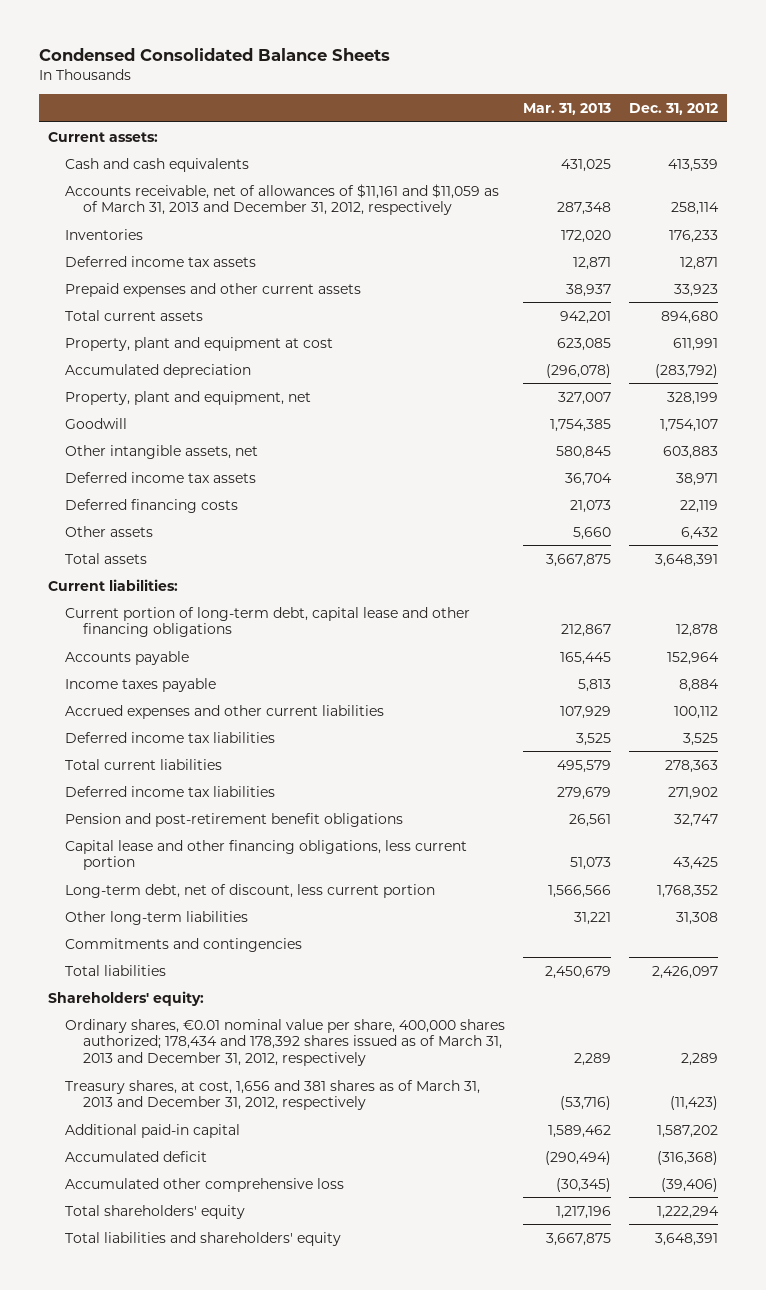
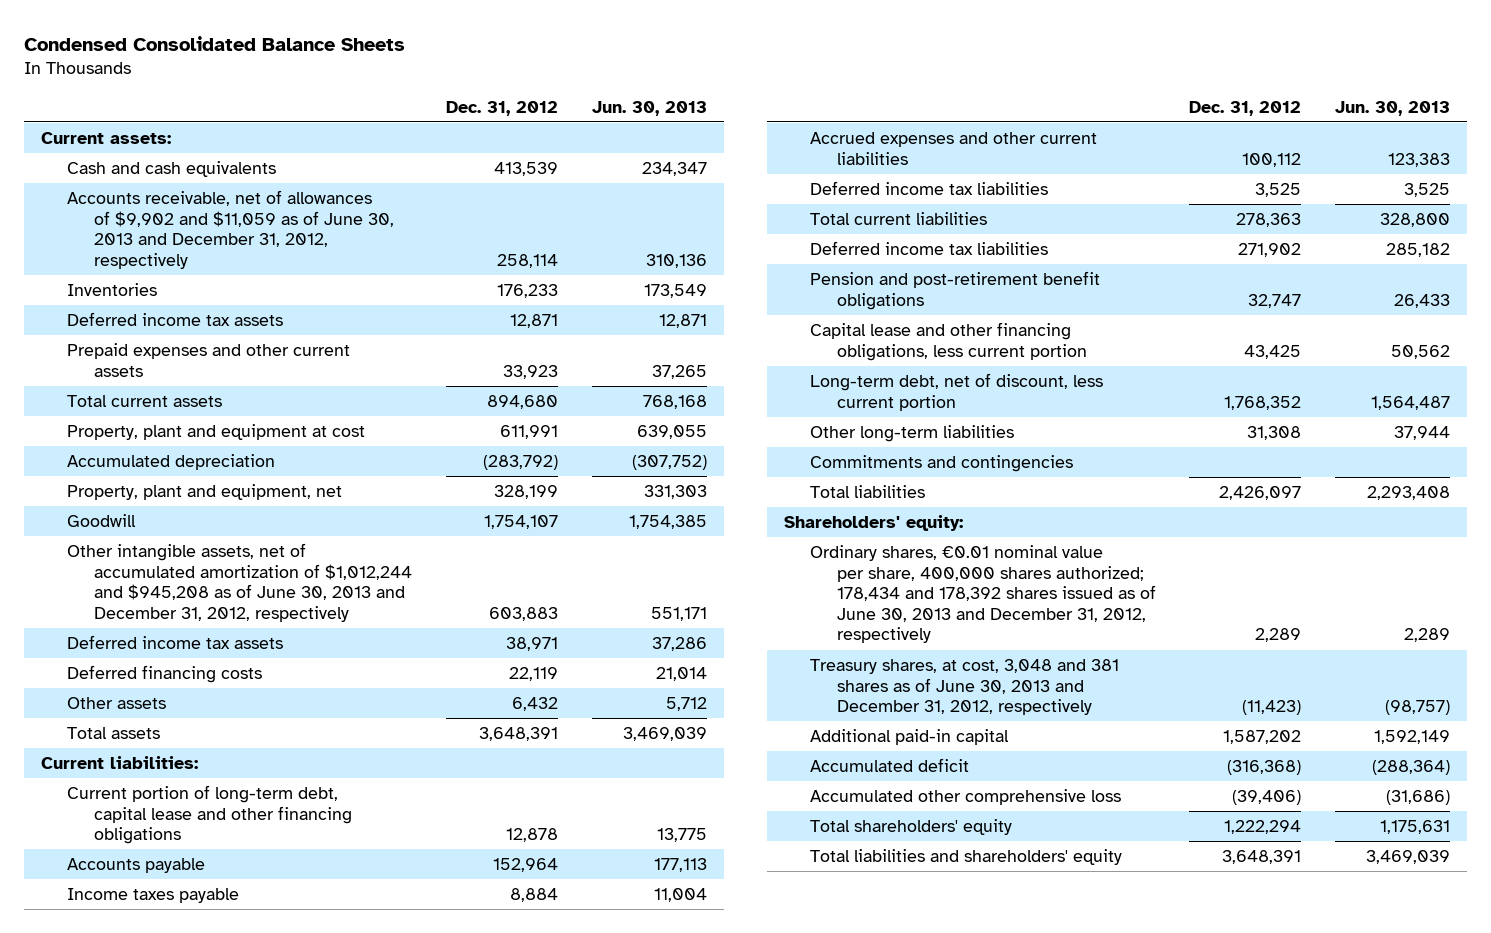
[523,102,612,115] Mar. 31, 2013 -> none
none -> [592,100,708,116] Jun. 30, 2013
[65,183,500,216] Accounts receivable, net of allowances of $11,161 and $11,059 as of March 31, 2013 and December 31, 2012, respectively -> [67,190,394,269] Accounts receivable, net of allowances of $9,902 and $11,059 as of June 30, 2013 and December 31, 2012, respectively
[65,444,259,459] Other intangible assets, net -> [67,543,412,622] Other intangible assets, net of accumulated amortization of $1,012,244 and $945,208 as of June 30, 2013 and December 31, 2012, respectively
[65,1018,506,1067] Ordinary shares, €0.01 nominal value per share, 400,000 shares authorized; 178,434 and 178,392 shares issued as of March 31, 2013 and December 31, 2012, respectively -> [810,545,1156,644] Ordinary shares, €0.01 nominal value per share, 400,000 shares authorized; 178,434 and 178,392 shares issued as of June 30, 2013 and December 31, 2012, respectively
[65,1079,481,1111] Treasury shares, at cost, 1,656 and 381 shares as of March 31, 2013 and December 31, 2012, respectively -> [810,659,1120,716] Treasury shares, at cost, 3,048 and 381 shares as of June 30, 2013 and December 31, 2012, respectively

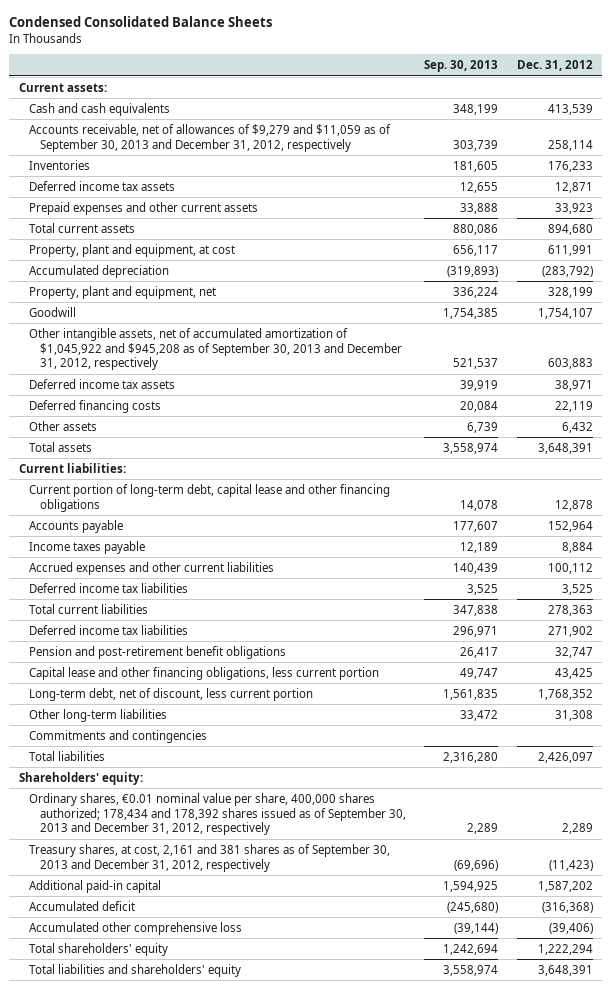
[592,100,708,116] Jun. 30, 2013 -> none
none -> [424,60,499,73] Sep. 30, 2013
[67,190,394,269] Accounts receivable, net of allowances of $9,902 and $11,059 as of June 30, 2013 and December 31, 2012, respectively -> [29,123,392,152] Accounts receivable, net of allowances of $9,279 and $11,059 as of September 30, 2013 and December 31, 2012, respectively
[67,424,366,441] Property, plant and equipment at cost -> [29,243,236,257] Property, plant and equipment, at cost
[67,543,412,622] Other intangible assets, net of accumulated amortization of $1,012,244 and $945,208 as of June 30, 2013 and December 31, 2012, respectively -> [29,327,402,371] Other intangible assets, net of accumulated amortization of $1,045,922 and $945,208 as of September 30, 2013 and December 31, 2012, respectively
[810,545,1156,644] Ordinary shares, €0.01 nominal value per share, 400,000 shares authorized; 178,434 and 178,392 shares issued as of June 30, 2013 and December 31, 2012, respectively -> [29,792,406,836] Ordinary shares, €0.01 nominal value per share, 400,000 shares authorized; 178,434 and 178,392 shares issued as of September 30, 2013 and December 31, 2012, respectively
[810,659,1120,716] Treasury shares, at cost, 3,048 and 381 shares as of June 30, 2013 and December 31, 2012, respectively -> [29,843,391,872] Treasury shares, at cost, 2,161 and 381 shares as of September 30, 2013 and December 31, 2012, respectively

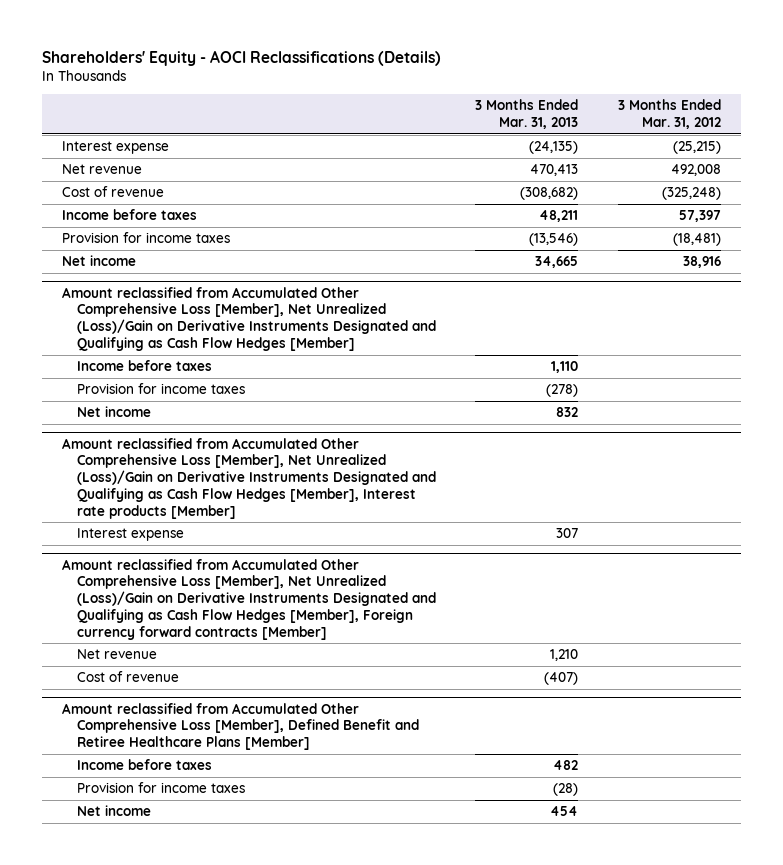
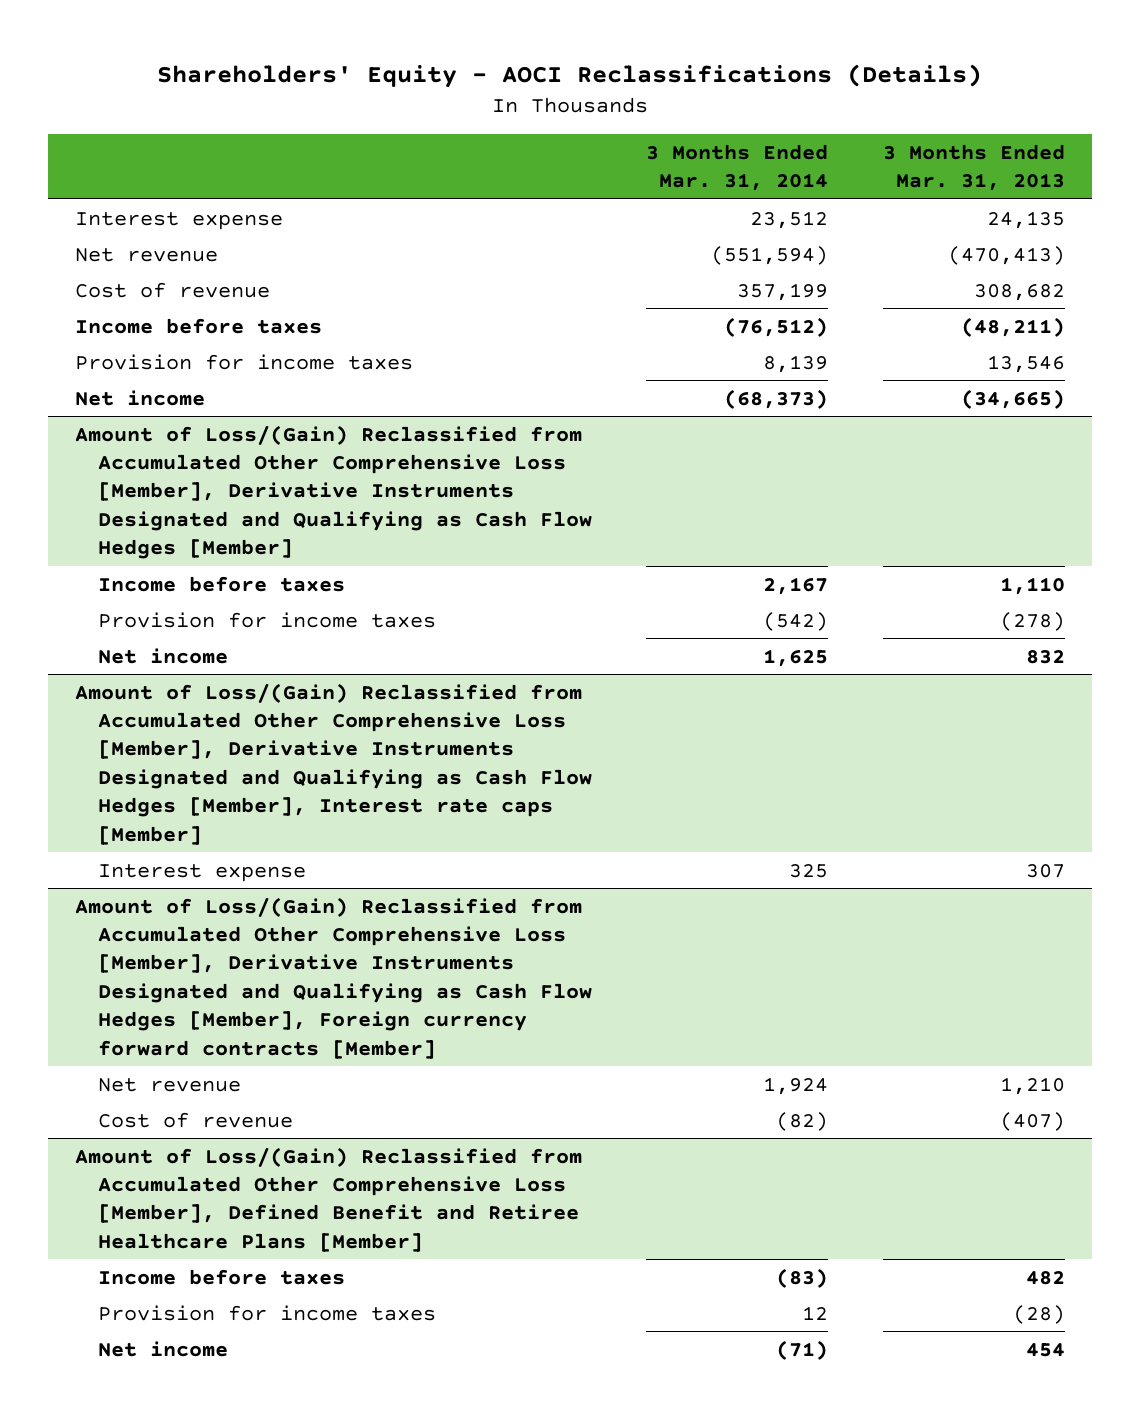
[618,99,722,130] 3 Months Ended Mar. 31, 2012 -> none
none -> [646,143,829,192] 3 Months Ended Mar. 31, 2014
[529,141,579,155] (24,135) -> [986,210,1065,229] 24,135
[530,164,579,177] 470,413 -> [947,245,1065,265] (470,413)
[520,187,579,201] (308,682) -> [973,283,1065,301] 308,682
[539,210,579,223] 48,211 -> [960,316,1065,337] (48,211)
[529,233,579,247] (13,546) -> [986,354,1065,373] 13,546
[535,256,579,269] 34,665 -> [960,388,1065,409] (34,665)
[61,286,436,351] Amount reclassified from Accumulated Other Comprehensive Loss [Member], Net Unrealized (Loss)/Gain on Derivative Instruments Designated and Qualifying as Cash Flow Hedges [Member] -> [75,424,592,560] Amount of Loss/(Gain) Reclassified from Accumulated Other Comprehensive Loss [Member], Derivative Instruments Designated and Qualifying as Cash Flow Hedges [Member]
[61,437,436,519] Amount reclassified from Accumulated Other Comprehensive Loss [Member], Net Unrealized (Loss)/Gain on Derivative Instruments Designated and Qualifying as Cash Flow Hedges [Member], Interest rate products [Member] -> [75,682,592,845] Amount of Loss/(Gain) Reclassified from Accumulated Other Comprehensive Loss [Member], Derivative Instruments Designated and Qualifying as Cash Flow Hedges [Member], Interest rate caps [Member]
[61,558,436,640] Amount reclassified from Accumulated Other Comprehensive Loss [Member], Net Unrealized (Loss)/Gain on Derivative Instruments Designated and Qualifying as Cash Flow Hedges [Member], Foreign currency forward contracts [Member] -> [75,896,592,1059] Amount of Loss/(Gain) Reclassified from Accumulated Other Comprehensive Loss [Member], Derivative Instruments Designated and Qualifying as Cash Flow Hedges [Member], Foreign currency forward contracts [Member]
[61,702,419,751] Amount reclassified from Accumulated Other Comprehensive Loss [Member], Defined Benefit and Retiree Healthcare Plans [Member] -> [75,1146,583,1252] Amount of Loss/(Gain) Reclassified from Accumulated Other Comprehensive Loss [Member], Defined Benefit and Retiree Healthcare Plans [Member]

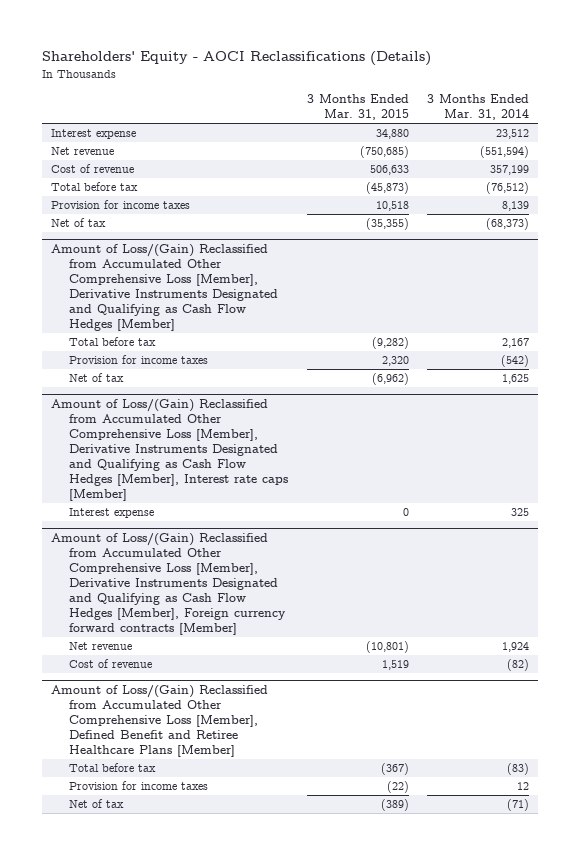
[882,143,1065,192] 3 Months Ended Mar. 31, 2013 -> none
none -> [306,94,409,121] 3 Months Ended Mar. 31, 2015
[75,317,323,334] Income before taxes -> [51,182,139,192] Total before tax
[75,389,206,406] Net income -> [51,218,107,228] Net of tax
[97,575,345,592] Income before taxes -> [69,337,157,347] Total before tax
[97,647,228,664] Net income -> [69,373,125,383] Net of tax
[97,1268,345,1285] Income before taxes -> [69,763,157,773] Total before tax
[97,1340,228,1357] Net income -> [69,799,125,809] Net of tax

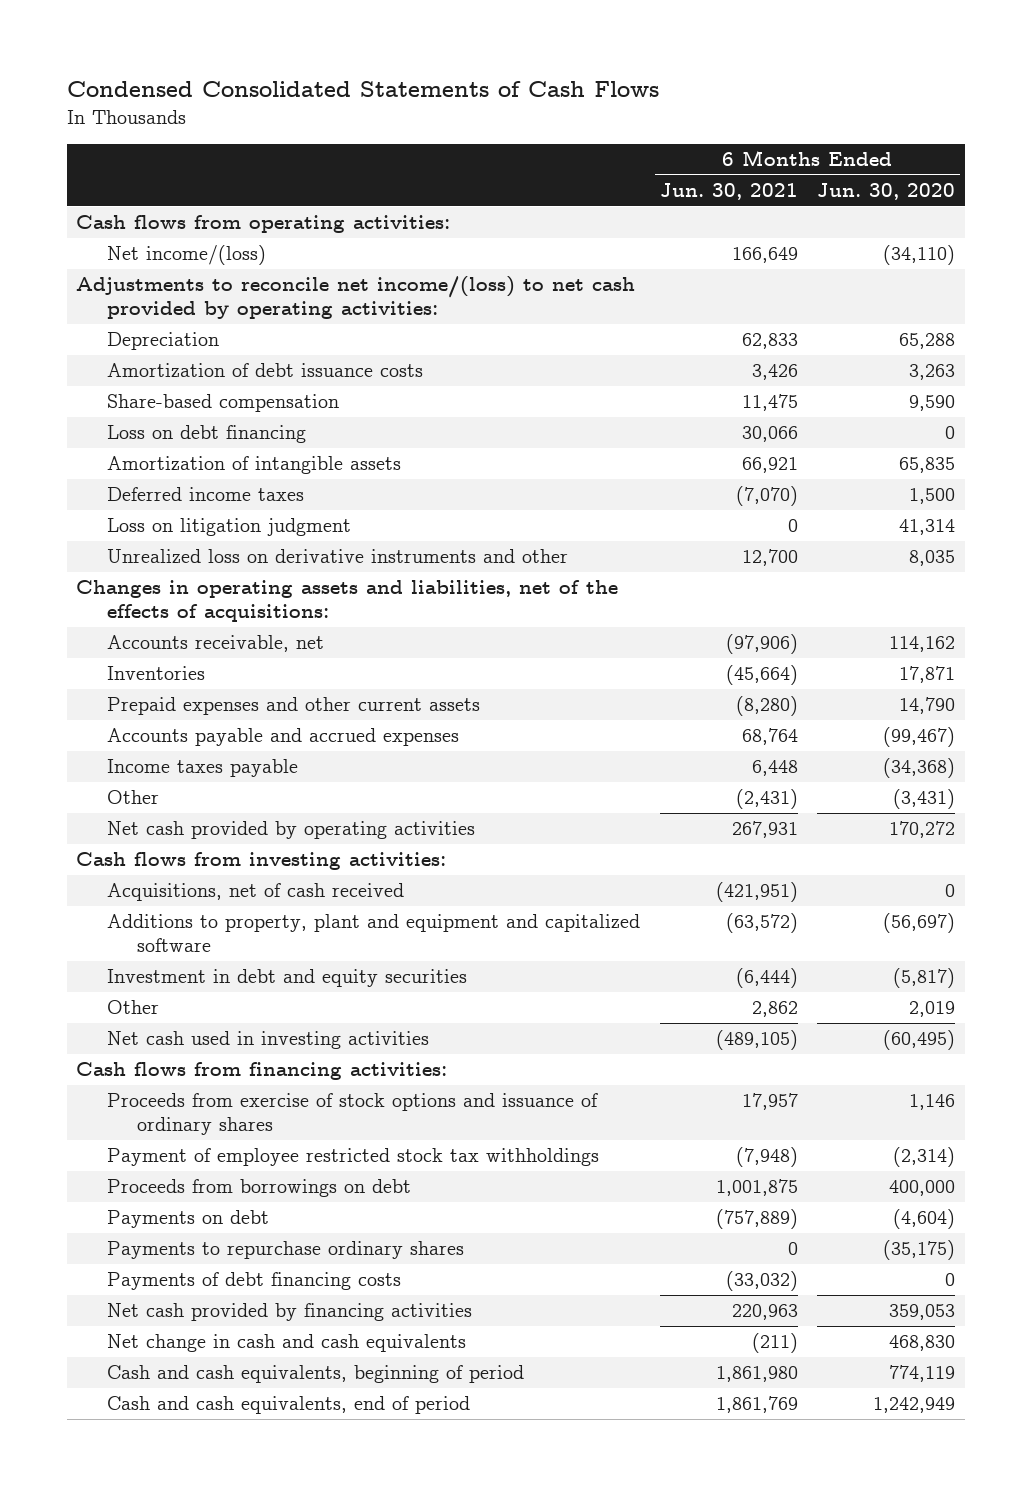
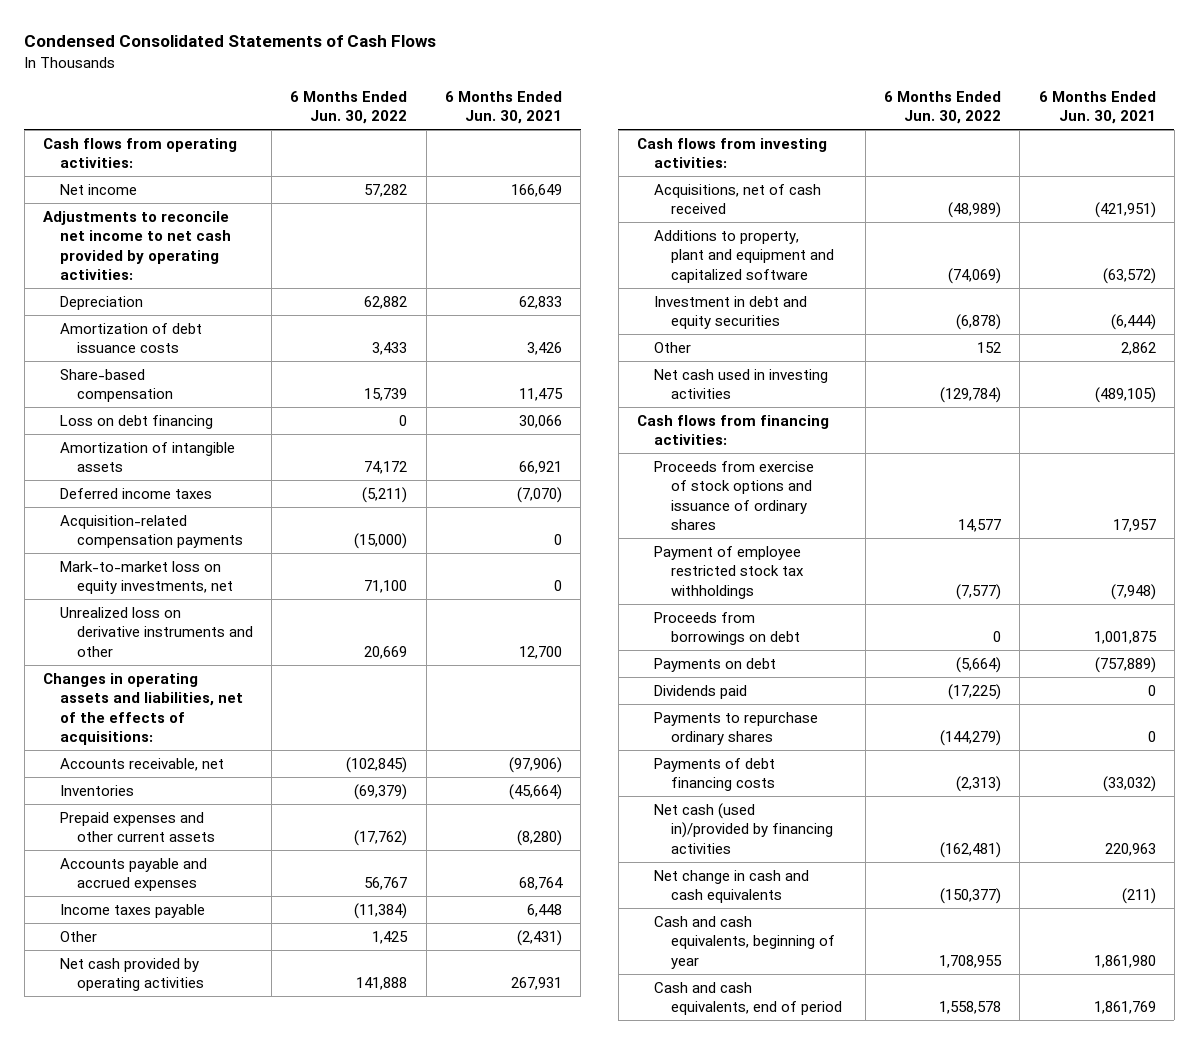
[817,182,956,200] Jun. 30, 2020 -> none
none -> [290,90,408,124] 6 Months Ended Jun. 30, 2022
[106,245,266,266] Net income/(loss) -> [59,183,137,195] Net income
[76,276,636,320] Adjustments to reconcile net income/(loss) to net cash provided by operating activities: -> [42,210,231,280] Adjustments to reconcile net income to net cash provided by operating activities:
[106,518,351,537] Loss on litigation judgment -> none
none -> [59,514,243,549] Acquisition-related compensation payments
none -> [59,560,233,595] Mark-to-market loss on equity investments, net
none -> [653,684,747,699] Dividends paid
[106,1303,472,1322] Net cash provided by financing activities -> [653,802,833,854] Net cash (used in)/provided by financing activities
[106,1365,524,1384] Cash and cash equivalents, beginning of period -> [653,915,835,969] Cash and cash equivalents, beginning of year

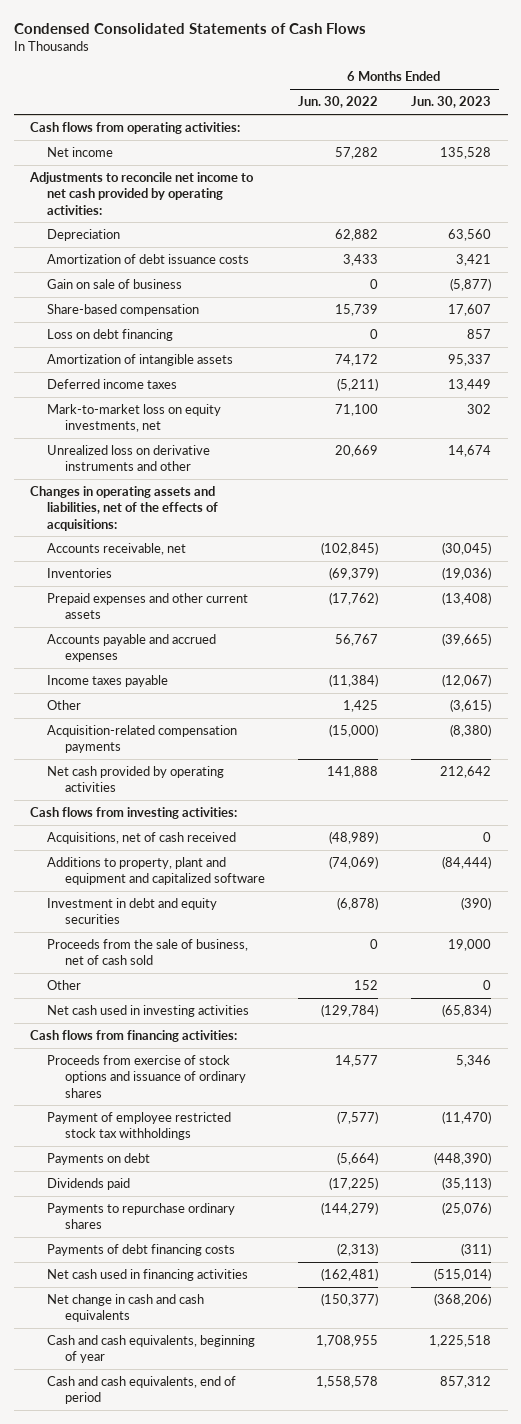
[444,90,562,124] 6 Months Ended Jun. 30, 2021 -> none
none -> [411,96,492,109] Jun. 30, 2023
none -> [47,279,183,290] Gain on sale of business
[59,514,243,549] Acquisition-related compensation payments -> [47,725,238,754] Acquisition-related compensation payments
none -> [47,939,249,966] Proceeds from the sale of business, net of cash sold
[653,611,800,646] Proceeds from borrowings on debt -> none
[653,802,833,854] Net cash (used in)/provided by financing activities -> [47,1269,249,1282] Net cash used in financing activities

